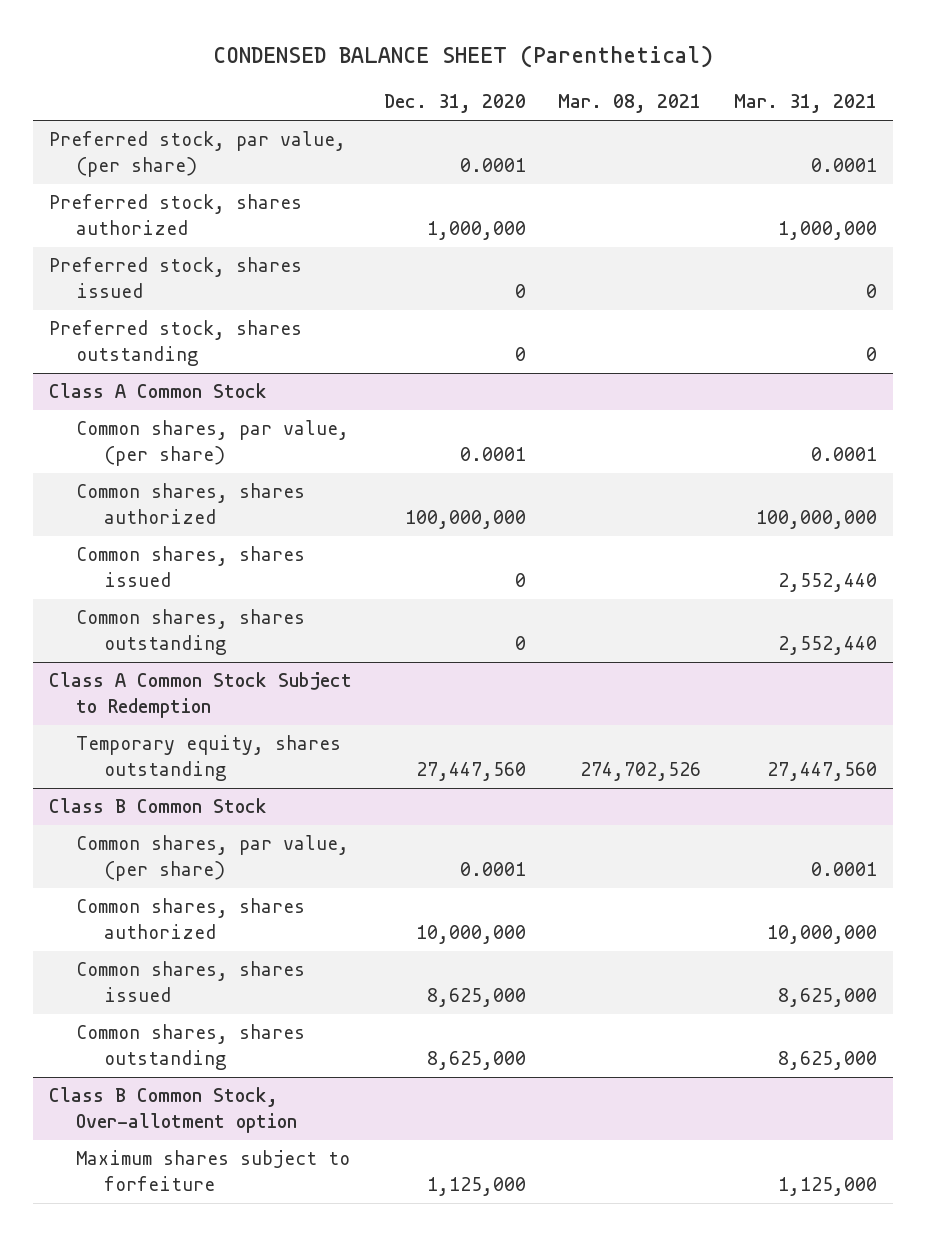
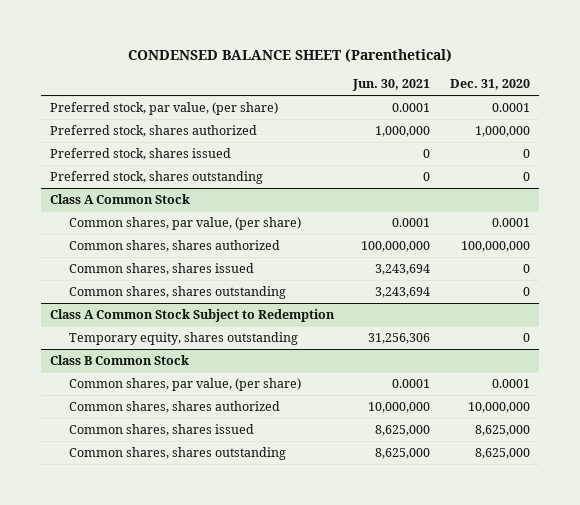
[558,94,702,114] Mar. 08, 2021 -> none
[733,94,877,114] Mar. 31, 2021 -> none
none -> [352,79,431,92] Jun. 30, 2021
[416,761,527,781] 27,447,560 -> [522,333,530,343] 0
[48,1087,298,1133] Class B Common Stock, Over-allotment option -> none
[76,1150,351,1191] Maximum shares subject to forfeiture -> none

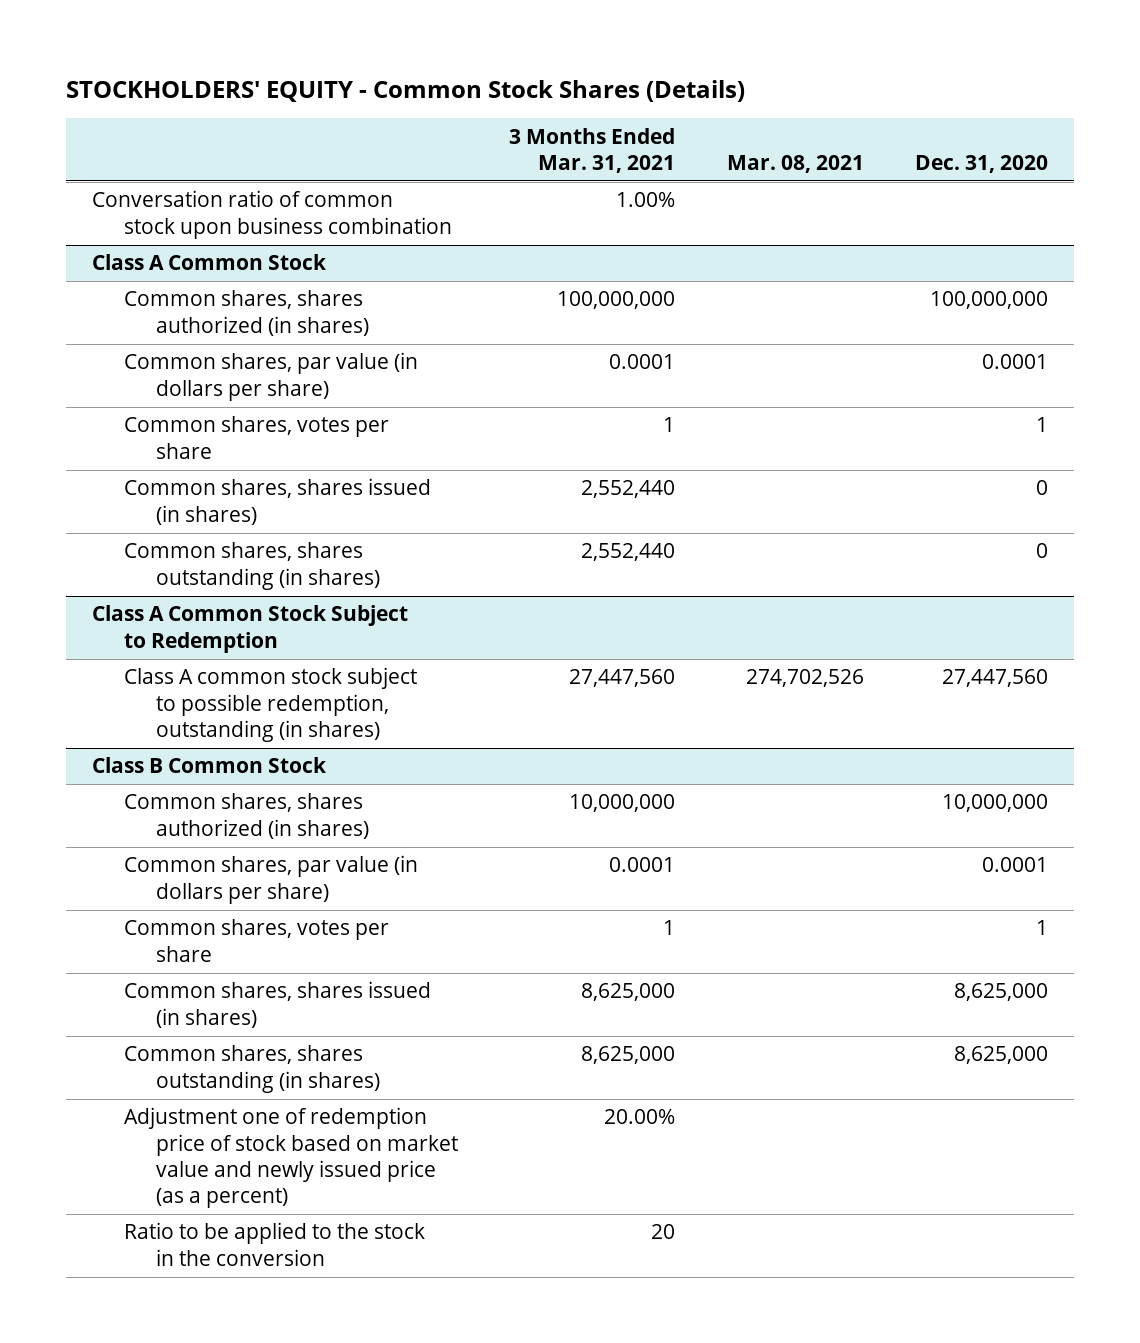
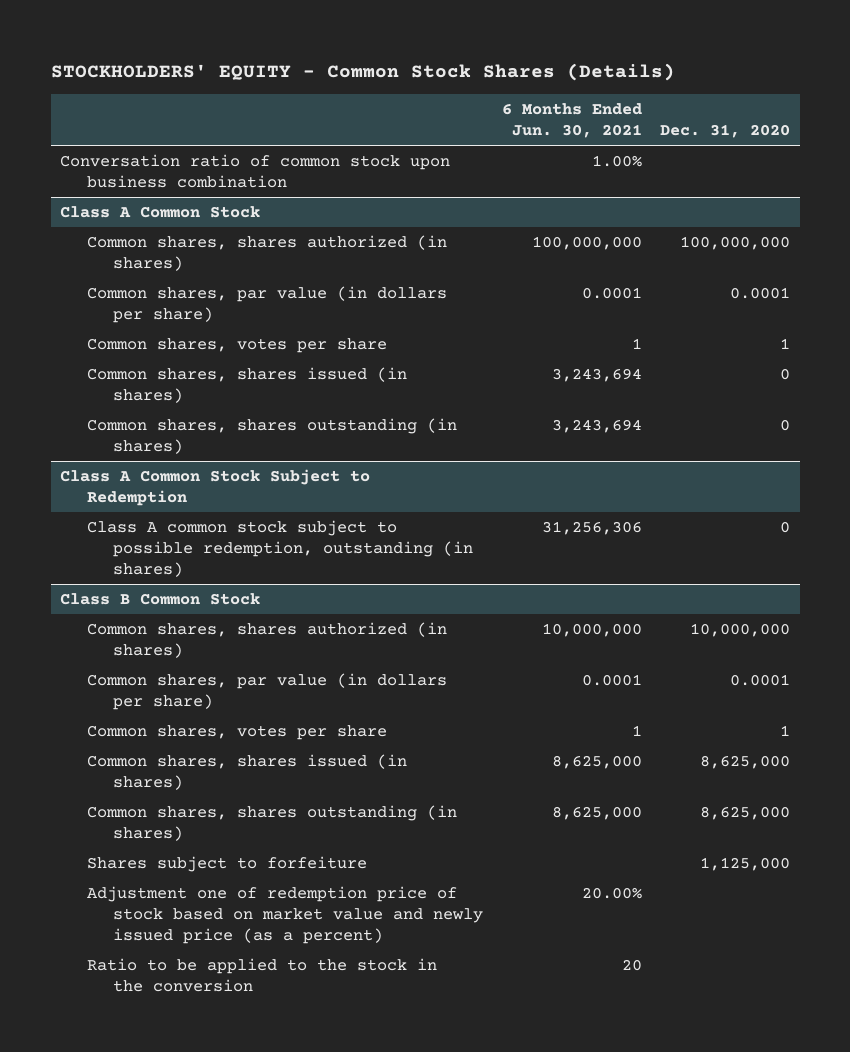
[509,127,676,174] 3 Months Ended Mar. 31, 2021 -> none
[726,155,864,174] Mar. 08, 2021 -> none
none -> [501,103,642,139] 6 Months Ended Jun. 30, 2021
[942,669,1049,688] 27,447,560 -> [780,520,791,533] 0
none -> [86,855,367,872] Shares subject to forfeiture

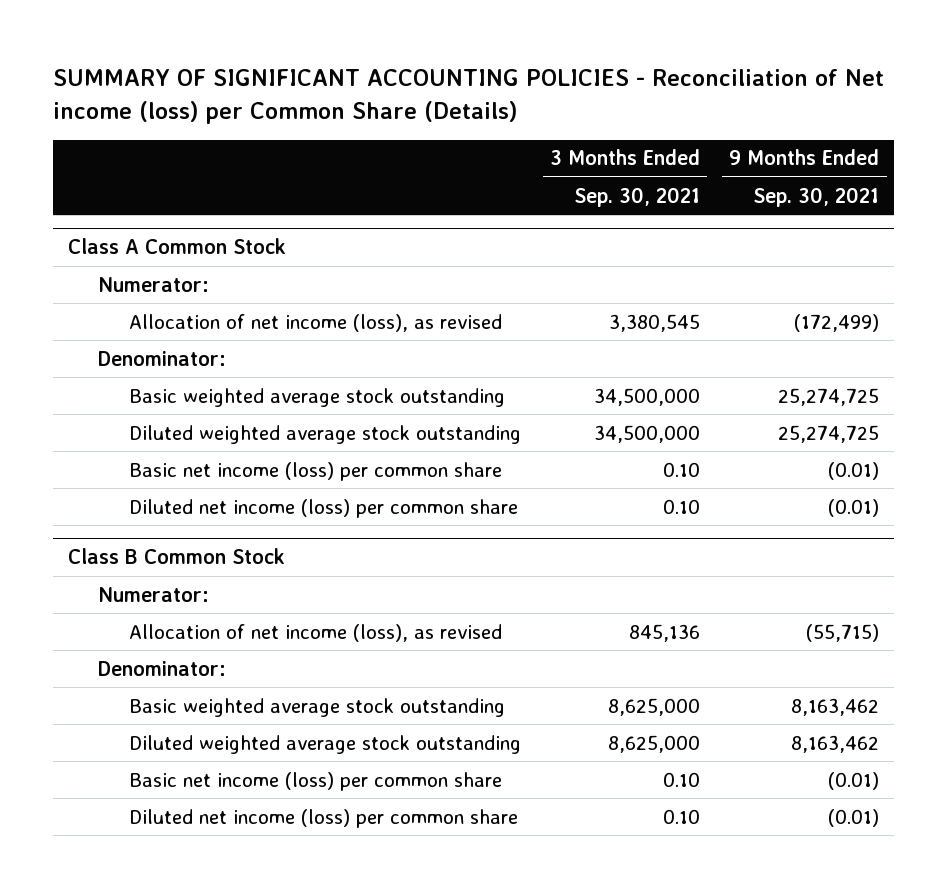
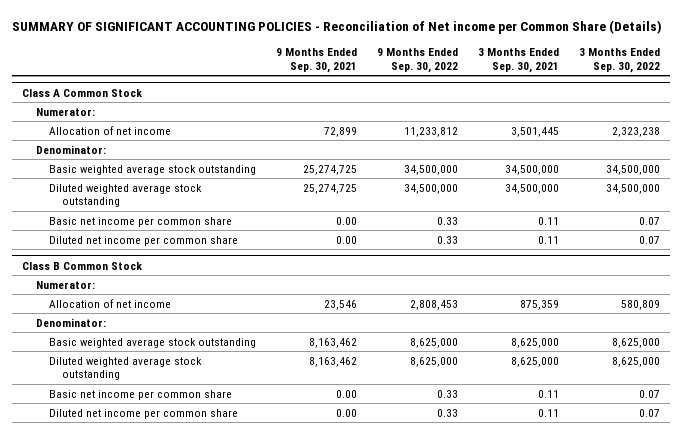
[53,68,885,124] SUMMARY OF SIGNIFICANT ACCOUNTING POLICIES - Reconciliation of Net income (loss) per Common Share (Details) -> [12,19,663,34] SUMMARY OF SIGNIFICANT ACCOUNTING POLICIES - Reconciliation of Net income per Common Share (Details)
none -> [376,48,458,73] 9 Months Ended Sep. 30, 2022
none -> [578,48,660,73] 3 Months Ended Sep. 30, 2022
[128,313,502,332] Allocation of net income (loss), as revised -> [48,125,171,135] Allocation of net income
[609,313,701,332] 3,380,545 -> [510,126,559,137] 3,501,445
[794,313,880,332] (172,499) -> [323,126,357,137] 72,899
[128,461,502,481] Basic net income (loss) per common share -> [48,216,232,227] Basic net income per common share
[663,461,701,477] 0.10 -> [537,216,559,225] 0.11
[828,461,880,480] (0.01) -> [335,216,357,225] 0.00
[128,498,518,518] Diluted net income (loss) per common share -> [48,235,238,246] Diluted net income per common share
[663,498,701,514] 0.10 -> [537,235,559,244] 0.11
[828,498,880,517] (0.01) -> [335,235,357,244] 0.00
[128,623,502,642] Allocation of net income (loss), as revised -> [48,298,171,308] Allocation of net income
[629,623,701,642] 845,136 -> [519,299,559,310] 875,359
[806,623,880,642] (55,715) -> [323,299,357,310] 23,546
[128,771,502,791] Basic net income (loss) per common share -> [48,389,232,400] Basic net income per common share
[663,771,701,787] 0.10 -> [537,389,559,398] 0.11
[828,771,880,790] (0.01) -> [335,389,357,398] 0.00
[128,808,518,828] Diluted net income (loss) per common share -> [48,408,238,419] Diluted net income per common share
[663,808,701,824] 0.10 -> [537,408,559,417] 0.11
[828,808,880,827] (0.01) -> [335,408,357,417] 0.00

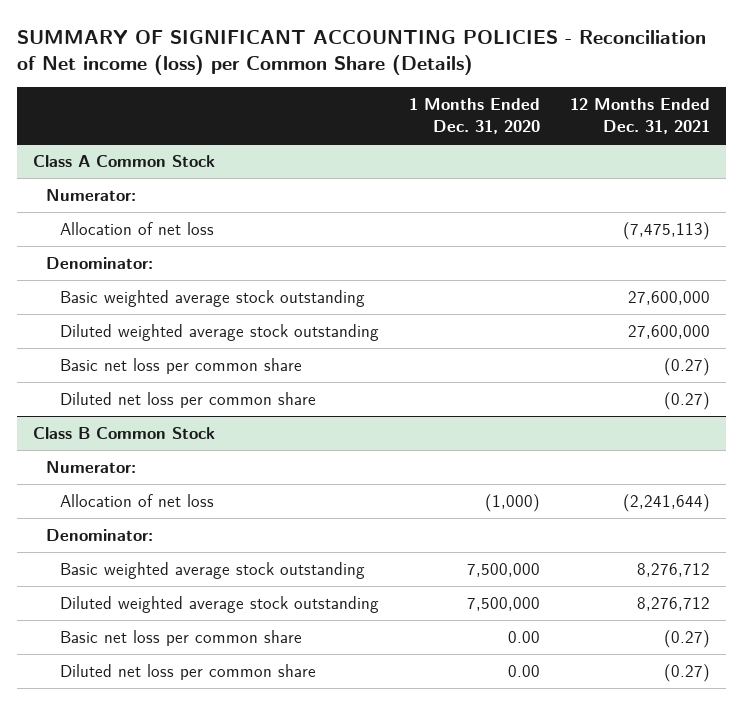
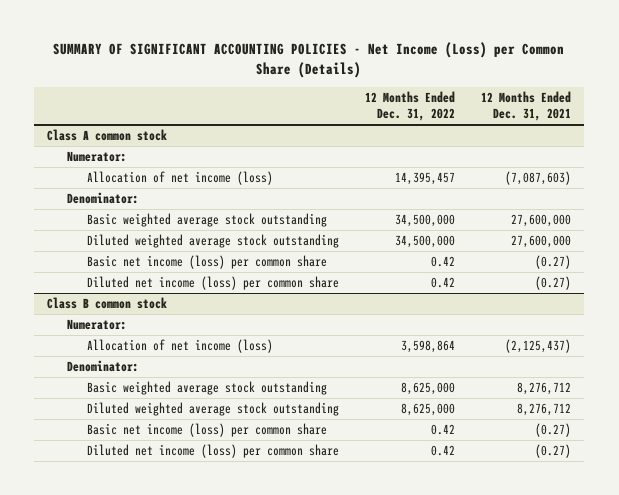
[17,29,707,76] SUMMARY OF SIGNIFICANT ACCOUNTING POLICIES - Reconciliation of Net income (loss) per Common Share (Details) -> [53,42,565,79] SUMMARY OF SIGNIFICANT ACCOUNTING POLICIES - Net Income (Loss) per Common Share (Details)
[409,98,541,135] 1 Months Ended Dec. 31, 2020 -> none
none -> [365,90,456,122] 12 Months Ended Dec. 31, 2022
[32,155,215,168] Class A Common Stock -> [47,129,168,142] Class A common stock
[59,222,214,236] Allocation of net loss -> [87,171,274,186] Allocation of net income (loss)
[623,222,711,241] (7,475,113) -> [505,171,572,186] (7,087,603)
[59,358,302,375] Basic net loss per common share -> [87,255,328,270] Basic net income (loss) per common share
[59,392,316,409] Diluted net loss per common share -> [87,276,340,291] Diluted net income (loss) per common share
[32,427,215,440] Class B Common Stock -> [47,297,168,310] Class B common stock
[59,494,214,508] Allocation of net loss -> [87,339,274,354] Allocation of net income (loss)
[623,494,711,513] (2,241,644) -> [505,339,572,354] (2,125,437)
[59,630,302,647] Basic net loss per common share -> [87,423,328,438] Basic net income (loss) per common share
[59,664,316,681] Diluted net loss per common share -> [87,444,340,459] Diluted net income (loss) per common share

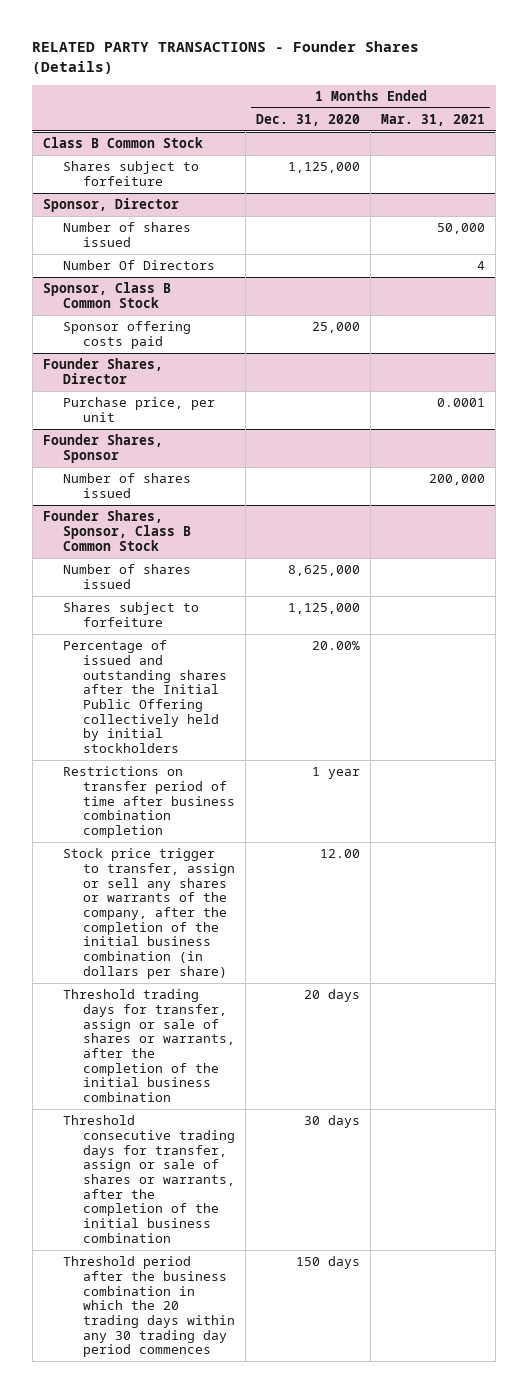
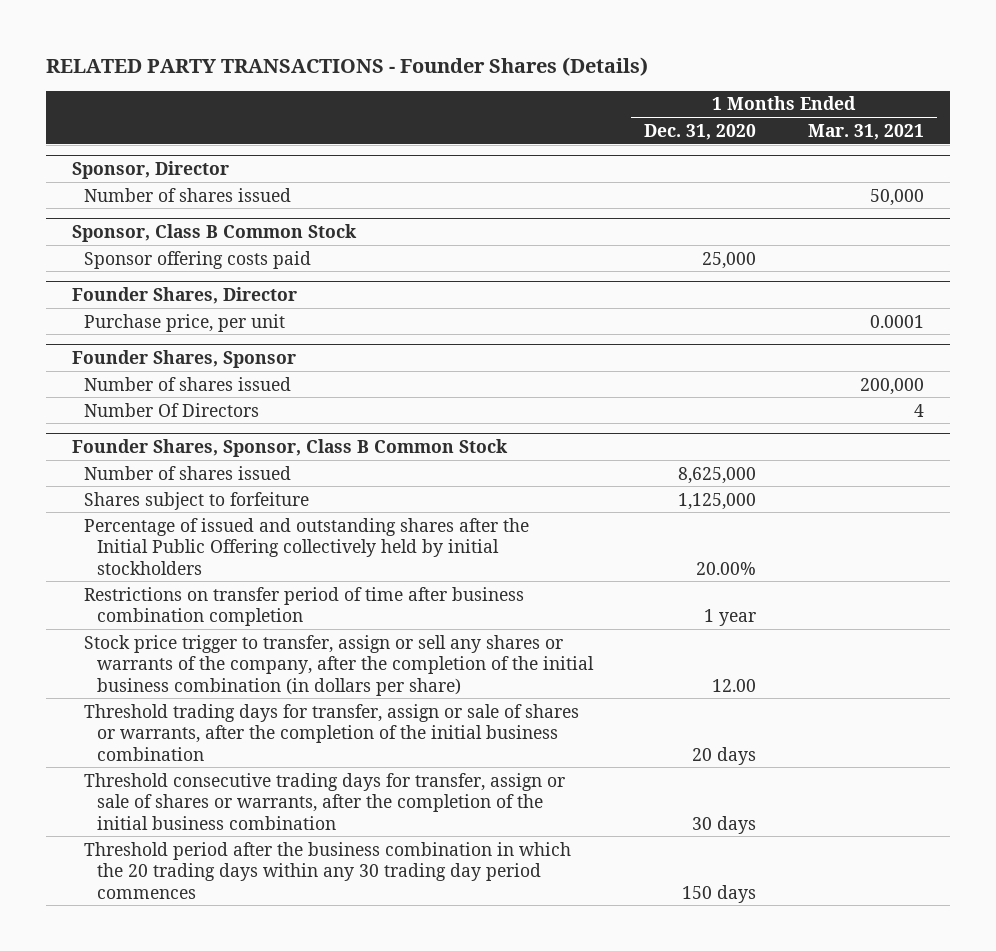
[42,137,203,149] Class B Common Stock -> none
[62,161,199,186] Shares subject to forfeiture -> none
[62,260,215,271] Number Of Directors -> none
none -> [84,402,260,417] Number Of Directors

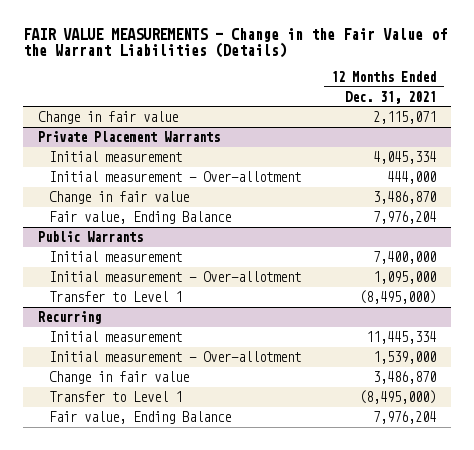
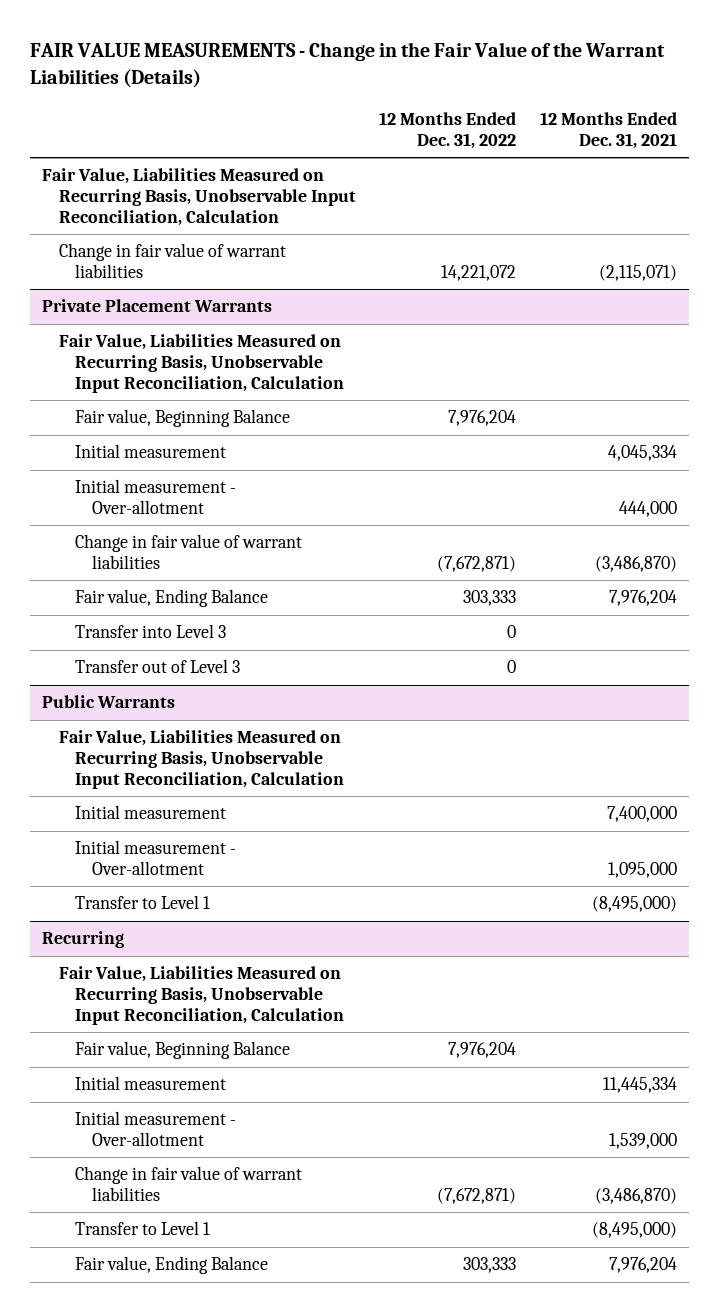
none -> [379,112,517,149] 12 Months Ended Dec. 31, 2022
none -> [42,168,356,226] Fair Value, Liabilities Measured on Recurring Basis, Unobservable Input Reconciliation, Calculation
[38,110,179,124] Change in fair value -> [58,243,286,278] Change in fair value of warrant liabilities
[373,110,437,124] 2,115,071 -> [599,264,678,281] (2,115,071)
none -> [58,334,345,393] Fair Value, Liabilities Measured on Recurring Basis, Unobservable Input Reconciliation, Calculation
none -> [75,409,291,428] Fair value, Beginning Balance
[49,190,190,204] Change in fair value -> [75,534,303,569] Change in fair value of warrant liabilities
[373,190,437,204] 3,486,870 -> [595,555,678,572] (3,486,870)
none -> [75,624,227,639] Transfer into Level 3
none -> [75,659,241,674] Transfer out of Level 3
none -> [58,730,345,789] Fair Value, Liabilities Measured on Recurring Basis, Unobservable Input Reconciliation, Calculation
none -> [58,966,345,1025] Fair Value, Liabilities Measured on Recurring Basis, Unobservable Input Reconciliation, Calculation
none -> [75,1041,291,1060] Fair value, Beginning Balance
[49,370,190,384] Change in fair value -> [75,1166,303,1201] Change in fair value of warrant liabilities
[373,370,437,384] 3,486,870 -> [595,1187,678,1204] (3,486,870)

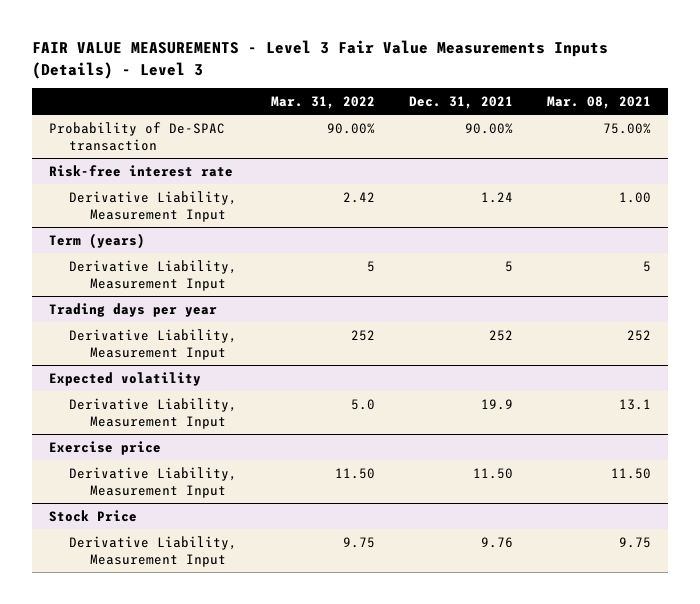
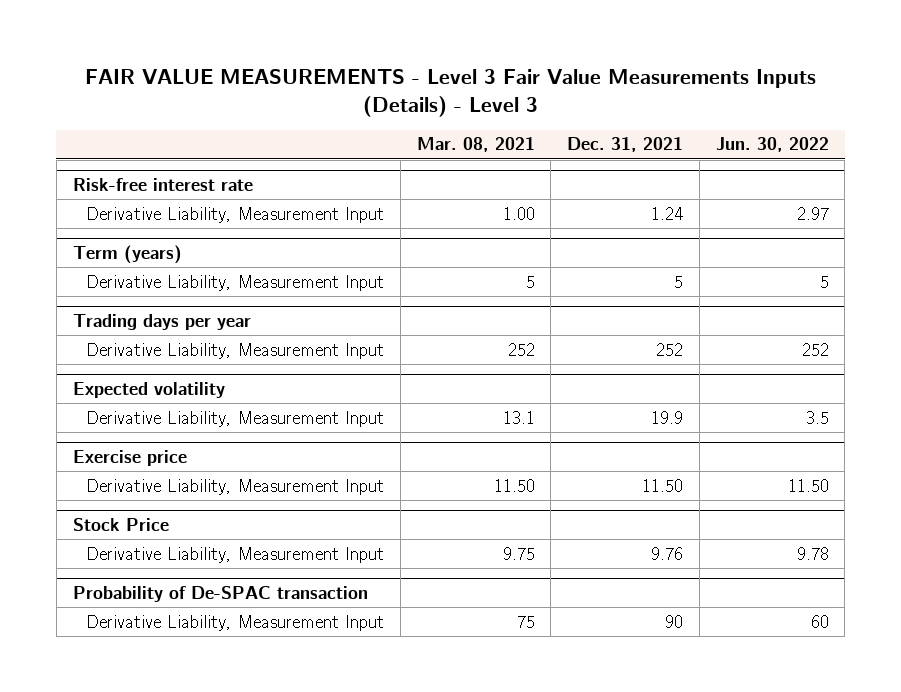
[271,96,376,110] Mar. 31, 2022 -> none
none -> [715,137,829,153] Jun. 30, 2022
[49,121,226,152] Probability of De-SPAC transaction -> none
none -> [72,586,368,603] Probability of De-SPAC transaction
none -> [86,614,385,631] Derivative Liability, Measurement Input

